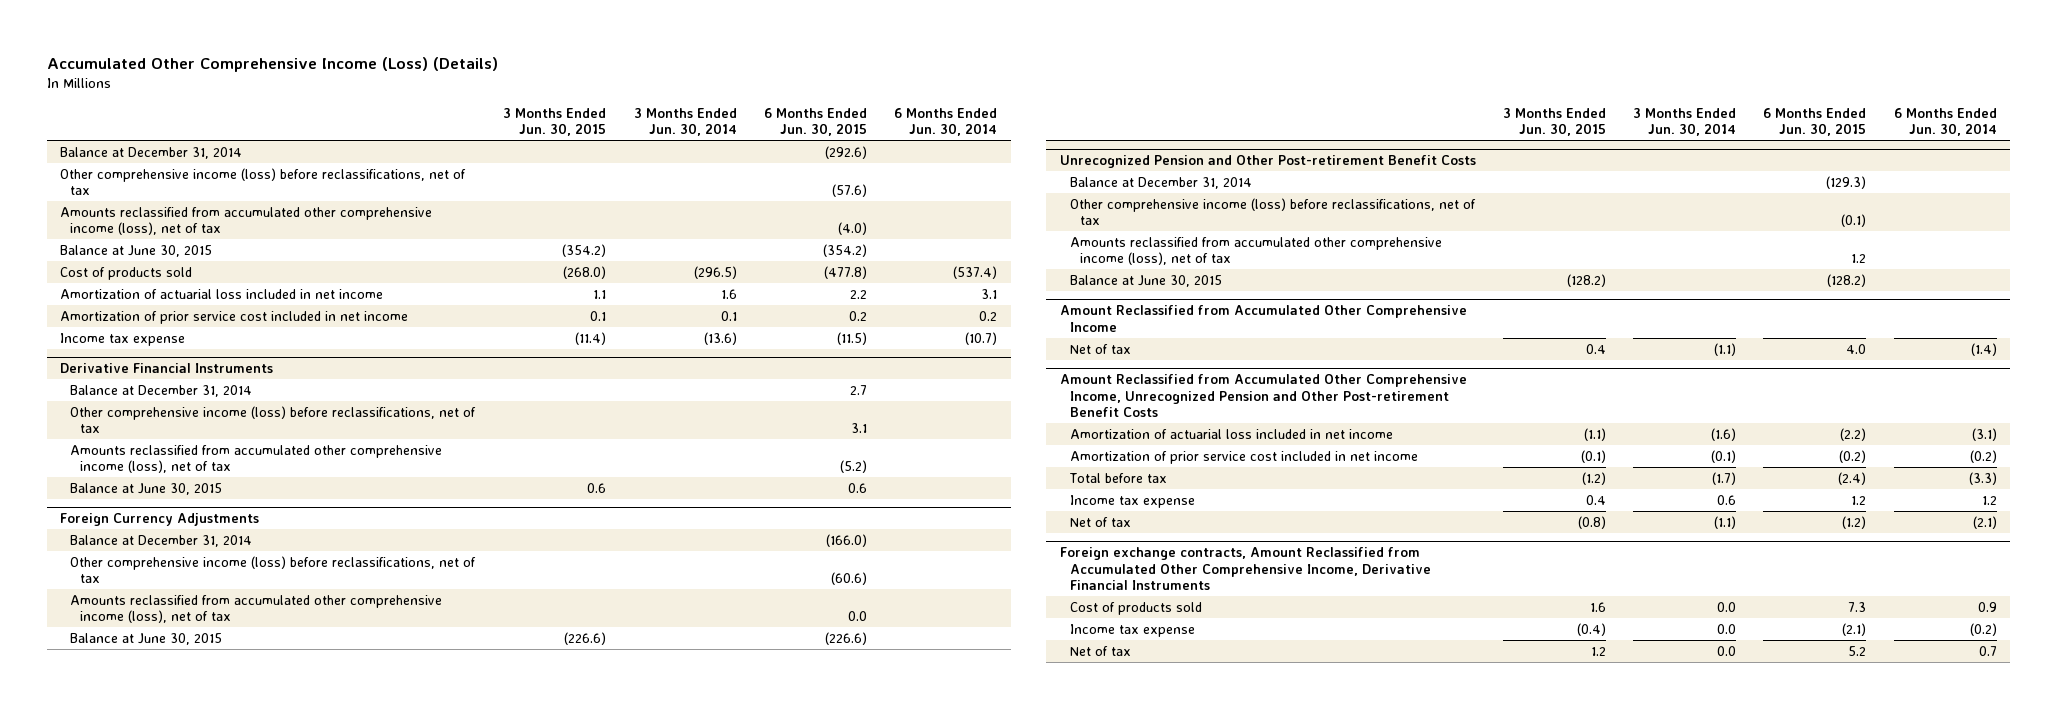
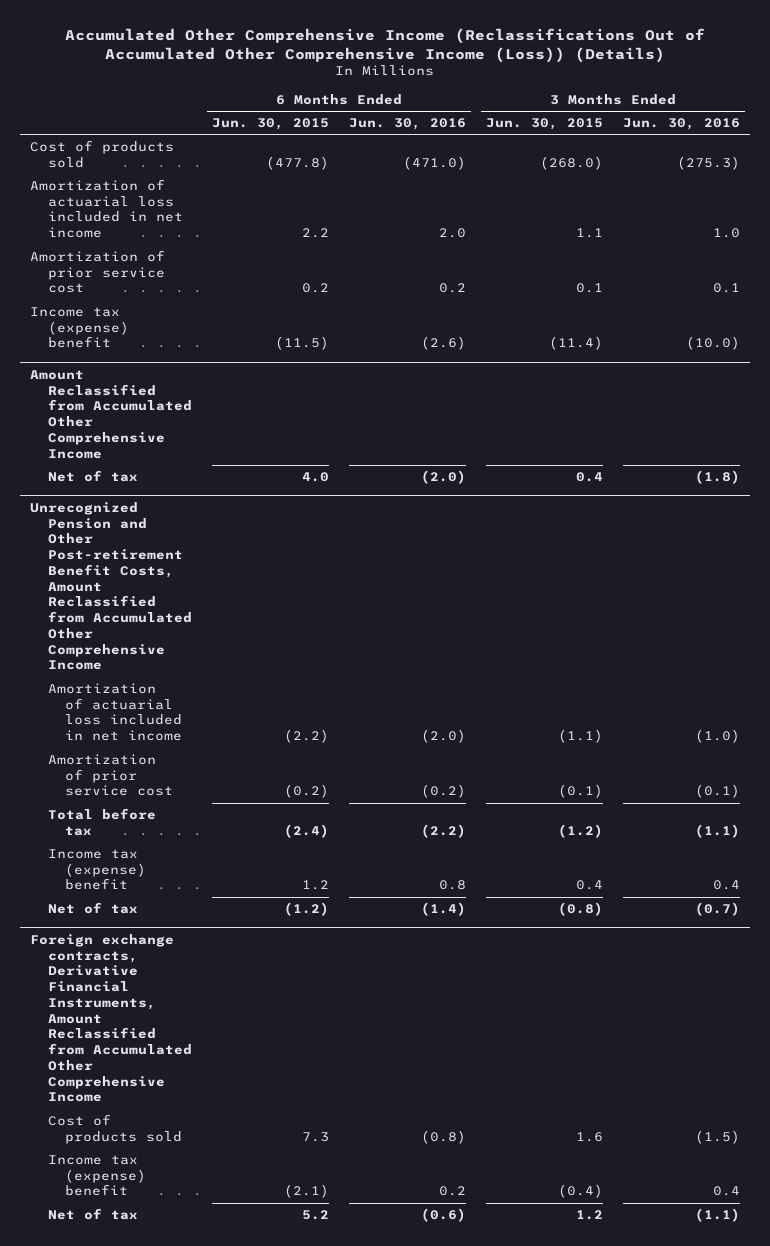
[46,56,498,72] Accumulated Other Comprehensive Income (Loss) (Details) -> [65,27,706,63] Accumulated Other Comprehensive Income (Reclassifications Out of Accumulated Other Comprehensive Income (Loss)) (Details)
[633,107,737,137] 3 Months Ended Jun. 30, 2014 -> none
[894,107,998,137] 6 Months Ended Jun. 30, 2014 -> none
none -> [348,118,466,131] Jun. 30, 2016
none -> [623,118,741,131] Jun. 30, 2016
[60,146,243,159] Balance at December 31, 2014 -> none
[60,167,467,196] Other comprehensive income (loss) before reclassifications, net of tax -> none
[60,206,433,236] Amounts reclassified from accumulated other comprehensive income (loss), net of tax -> none
[60,244,213,257] Balance at June 30, 2015 -> none
[60,363,274,374] Derivative Financial Instruments -> none
[70,384,253,397] Balance at December 31, 2014 -> none
[70,405,477,434] Other comprehensive income (loss) before reclassifications, net of tax -> none
[70,444,443,474] Amounts reclassified from accumulated other comprehensive income (loss), net of tax -> none
[70,482,223,495] Balance at June 30, 2015 -> none
[60,513,260,527] Foreign Currency Adjustments -> none
[70,534,253,547] Balance at December 31, 2014 -> none
[70,555,477,584] Other comprehensive income (loss) before reclassifications, net of tax -> none
[70,594,443,624] Amounts reclassified from accumulated other comprehensive income (loss), net of tax -> none
[70,632,223,645] Balance at June 30, 2015 -> none
[1059,155,1476,169] Unrecognized Pension and Other Post-retirement Benefit Costs -> none
[1069,176,1252,189] Balance at December 31, 2014 -> none
[1069,197,1476,226] Other comprehensive income (loss) before reclassifications, net of tax -> none
[1069,236,1442,266] Amounts reclassified from accumulated other comprehensive income (loss), net of tax -> none
[1069,274,1222,287] Balance at June 30, 2015 -> none
[60,310,409,324] Amortization of prior service cost included in net income -> [30,249,166,294] Amortization of prior service cost
[60,332,186,346] Income tax expense -> [30,306,129,349] Income tax (expense) benefit
[1059,374,1467,417] Amount Reclassified from Accumulated Other Comprehensive Income, Unrecognized Pension and Other Post-retirement Benefit Costs -> [30,501,192,671] Unrecognized Pension and Other Post-retirement Benefit Costs, Amount Reclassified from Accumulated Other Comprehensive Income
[1069,450,1418,464] Amortization of prior service cost included in net income -> [47,753,174,797] Amortization of prior service cost
[1069,494,1195,508] Income tax expense -> [47,848,147,891] Income tax (expense) benefit
[1059,547,1431,590] Foreign exchange contracts, Amount Reclassified from Accumulated Other Comprehensive Income, Derivative Financial Instruments -> [30,933,192,1103] Foreign exchange contracts, Derivative Financial Instruments, Amount Reclassified from Accumulated Other Comprehensive Income
[1069,623,1195,637] Income tax expense -> [47,1154,147,1197] Income tax (expense) benefit

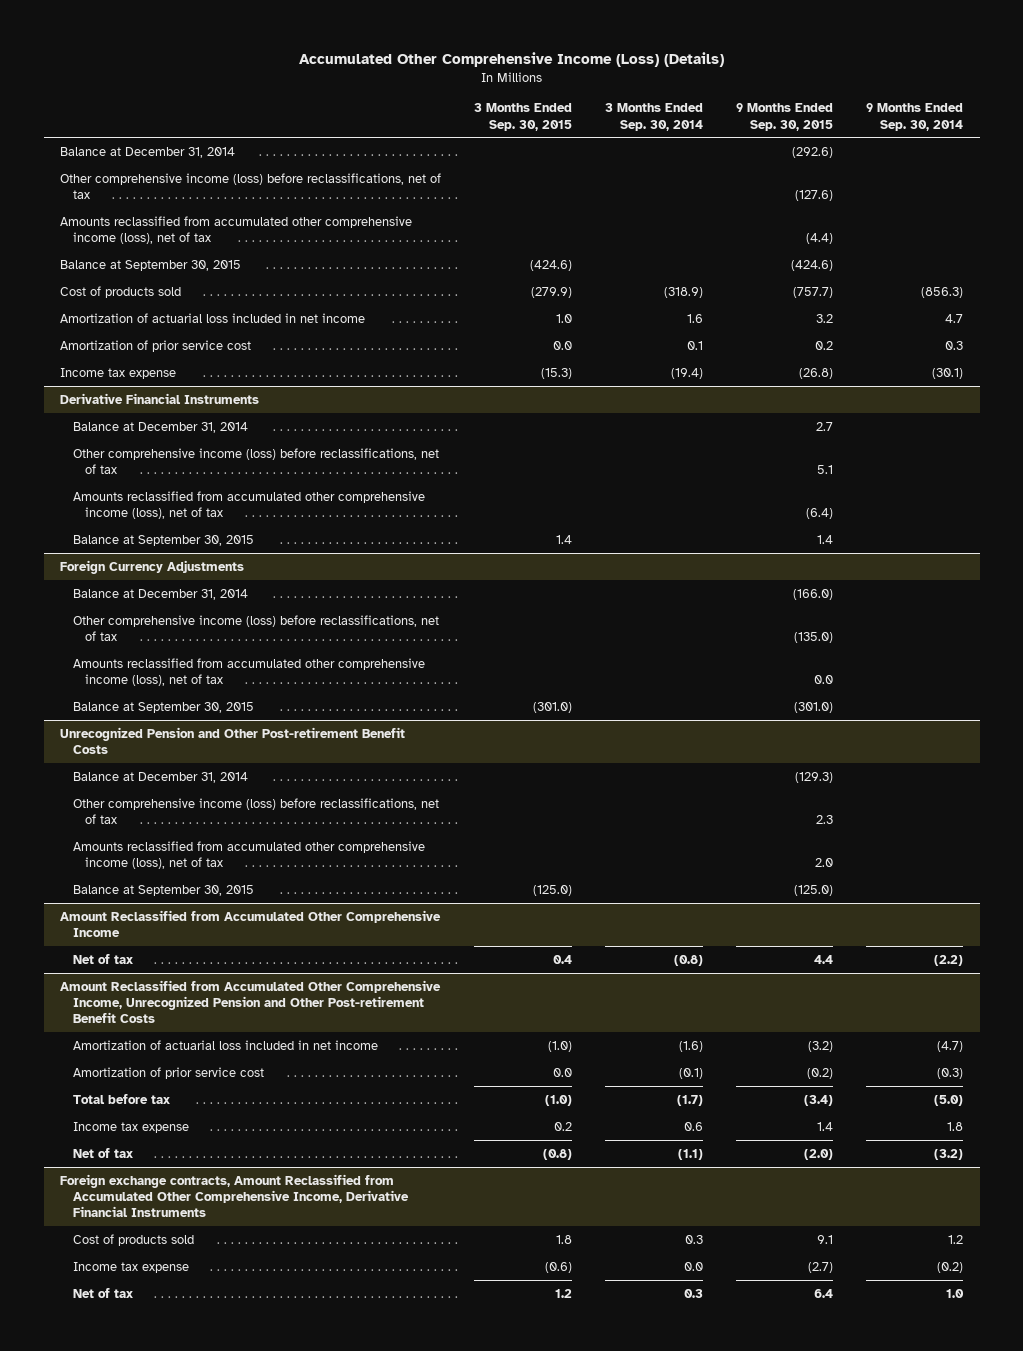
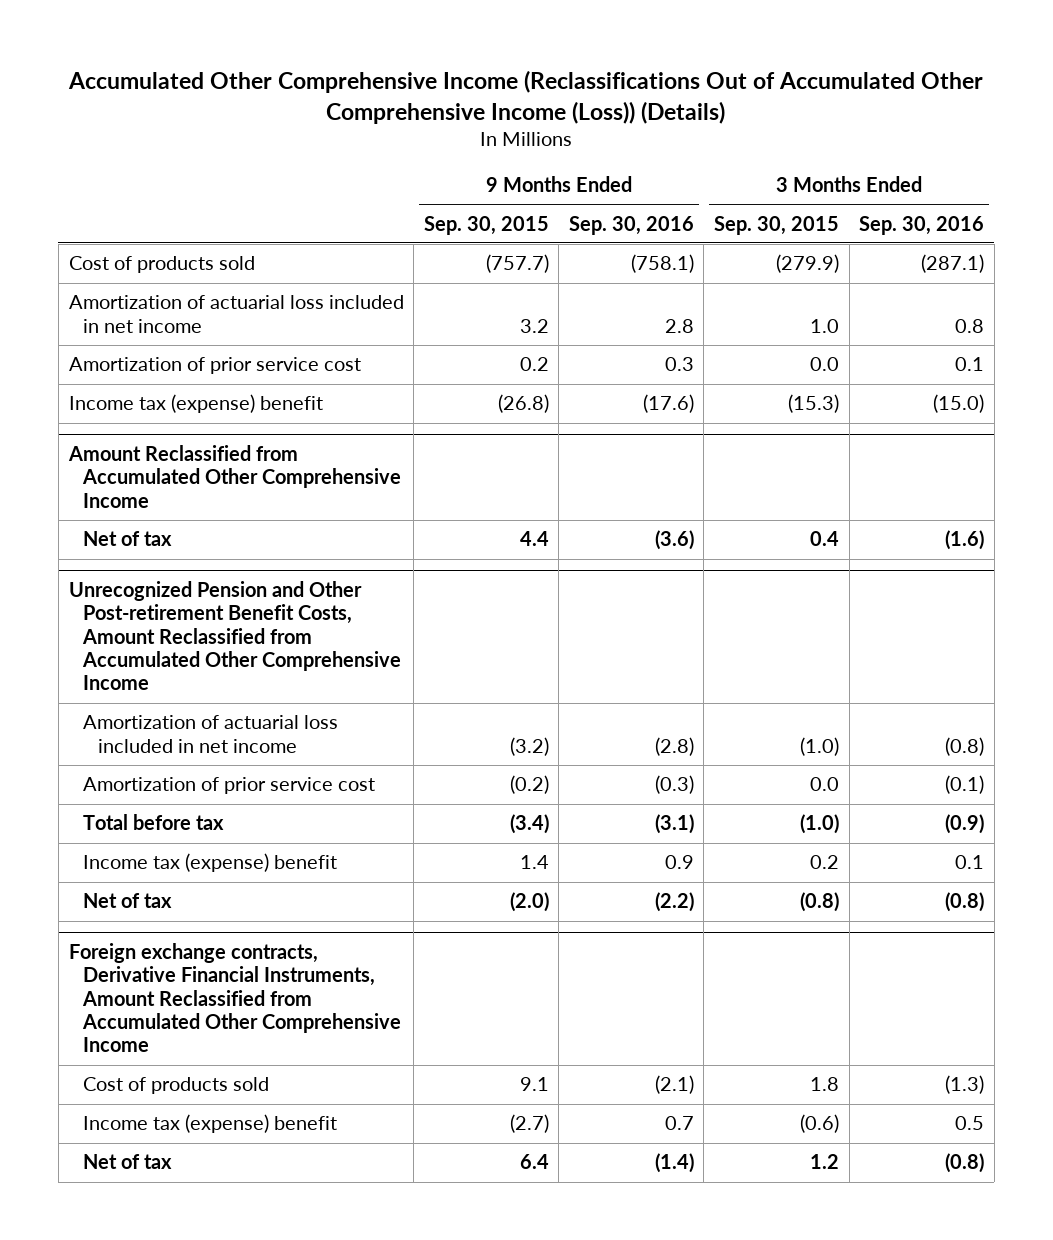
[298,52,724,68] Accumulated Other Comprehensive Income (Loss) (Details) -> [68,69,984,124] Accumulated Other Comprehensive Income (Reclassifications Out of Accumulated Other Comprehensive Income (Loss)) (Details)
[605,103,704,131] 3 Months Ended Sep. 30, 2014 -> none
[866,103,964,131] 9 Months Ended Sep. 30, 2014 -> none
none -> [568,215,694,235] Sep. 30, 2016
none -> [859,215,985,235] Sep. 30, 2016
[60,146,236,158] Balance at December 31, 2014 -> none
[60,172,442,199] Other comprehensive income (loss) before reclassifications, net of tax -> none
[60,215,413,244] Amounts reclassified from accumulated other comprehensive income (loss), net of tax -> none
[60,259,242,271] Balance at September 30, 2015 -> none
[60,392,260,404] Derivative Financial Instruments -> none
[72,421,248,433] Balance at December 31, 2014 -> none
[72,447,439,474] Other comprehensive income (loss) before reclassifications, net of tax -> none
[72,490,425,519] Amounts reclassified from accumulated other comprehensive income (loss), net of tax -> none
[72,534,254,546] Balance at September 30, 2015 -> none
[60,559,245,574] Foreign Currency Adjustments -> none
[72,588,248,600] Balance at December 31, 2014 -> none
[72,614,439,641] Other comprehensive income (loss) before reclassifications, net of tax -> none
[72,657,425,686] Amounts reclassified from accumulated other comprehensive income (loss), net of tax -> none
[72,701,254,713] Balance at September 30, 2015 -> none
[60,726,406,754] Unrecognized Pension and Other Post-retirement Benefit Costs -> none
[72,771,248,783] Balance at December 31, 2014 -> none
[72,797,439,824] Other comprehensive income (loss) before reclassifications, net of tax -> none
[72,840,425,869] Amounts reclassified from accumulated other comprehensive income (loss), net of tax -> none
[72,884,254,896] Balance at September 30, 2015 -> none
[60,367,177,379] Income tax expense -> [68,394,323,414] Income tax (expense) benefit
[60,979,442,1024] Amount Reclassified from Accumulated Other Comprehensive Income, Unrecognized Pension and Other Post-retirement Benefit Costs -> [68,581,402,691] Unrecognized Pension and Other Post-retirement Benefit Costs, Amount Reclassified from Accumulated Other Comprehensive Income
[72,1121,189,1133] Income tax expense -> [83,853,338,873] Income tax (expense) benefit
[60,1173,409,1218] Foreign exchange contracts, Amount Reclassified from Accumulated Other Comprehensive Income, Derivative Financial Instruments -> [68,943,402,1053] Foreign exchange contracts, Derivative Financial Instruments, Amount Reclassified from Accumulated Other Comprehensive Income
[72,1261,189,1273] Income tax expense -> [83,1114,338,1134] Income tax (expense) benefit

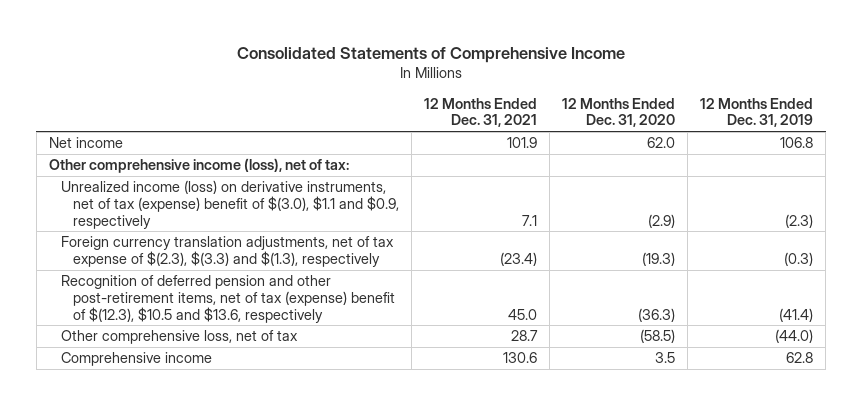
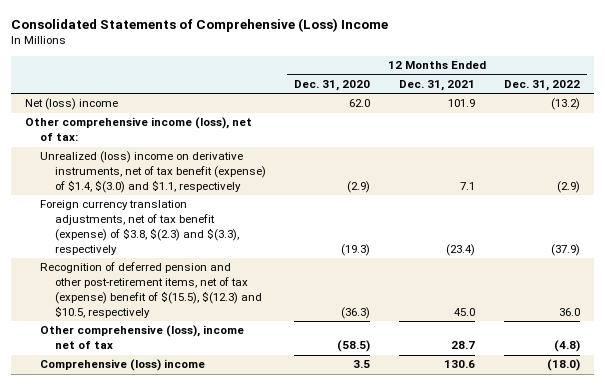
[237,46,626,63] Consolidated Statements of Comprehensive Income -> [10,17,388,32] Consolidated Statements of Comprehensive (Loss) Income
[700,97,814,128] 12 Months Ended Dec. 31, 2019 -> none
none -> [503,80,580,92] Dec. 31, 2022
[48,137,123,149] Net income -> [24,98,118,111] Net (loss) income
[61,180,400,229] Unrealized income (loss) on derivative instruments, net of tax (expense) benefit of $(3.0), $1.1 and $0.9, respectively -> [39,151,266,194] Unrealized (loss) income on derivative instruments, net of tax benefit (expense) of $1.4, $(3.0) and $1.1, respectively
[61,236,395,267] Foreign currency translation adjustments, net of tax expense of $(2.3), $(3.3) and $(1.3), respectively -> [39,200,239,255] Foreign currency translation adjustments, net of tax benefit (expense) of $3.8, $(2.3) and $(3.3), respectively
[61,275,396,323] Recognition of deferred pension and other post-retirement items, net of tax (expense) benefit of $(12.3), $10.5 and $13.6, respectively -> [39,262,262,318] Recognition of deferred pension and other post-retirement items, net of tax (expense) benefit of $(15.5), $(12.3) and $10.5, respectively
[61,330,299,345] Other comprehensive loss, net of tax -> [39,325,244,350] Other comprehensive (loss), income net of tax
[61,352,213,367] Comprehensive income -> [39,359,205,372] Comprehensive (loss) income

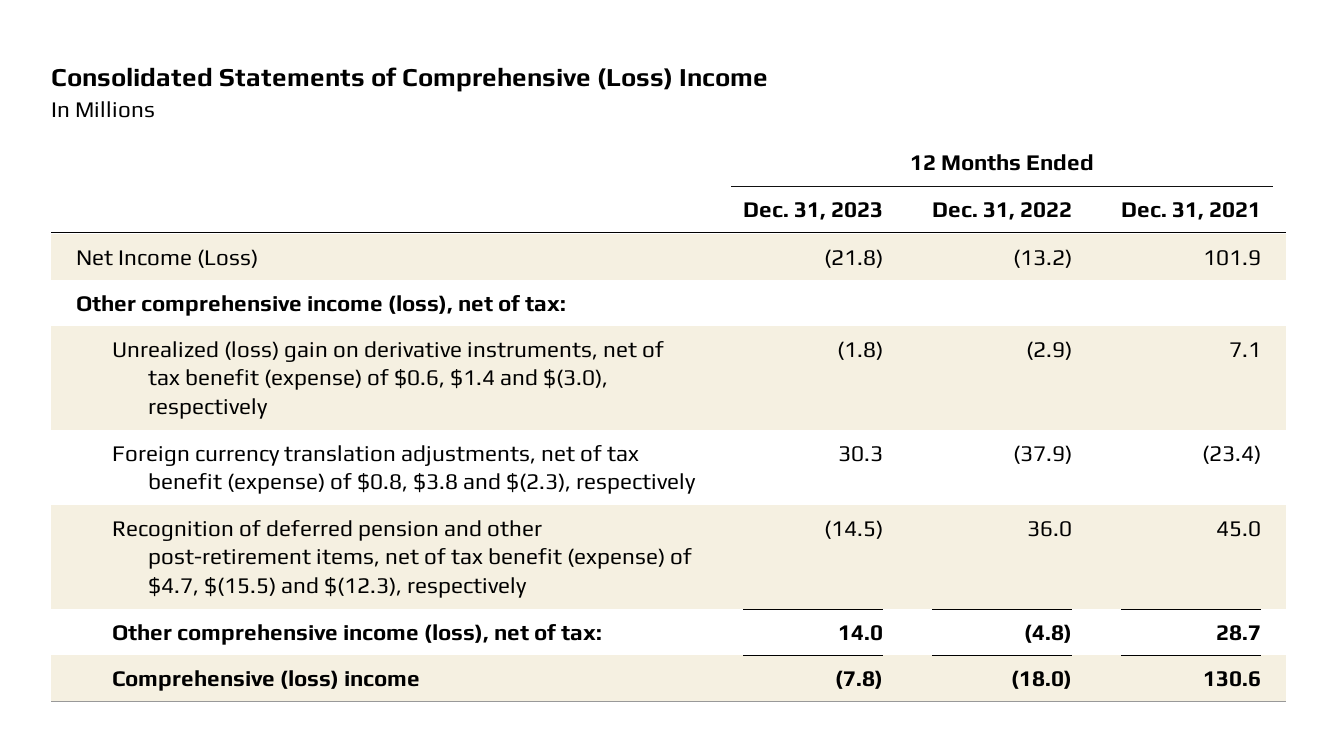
[294,80,371,92] Dec. 31, 2020 -> none
none -> [743,201,884,220] Dec. 31, 2023
[24,98,118,111] Net (loss) income -> [75,248,258,268] Net Income (Loss)
[39,151,266,194] Unrealized (loss) income on derivative instruments, net of tax benefit (expense) of $1.4, $(3.0) and $1.1, respectively -> [111,340,664,419] Unrealized (loss) gain on derivative instruments, net of tax benefit (expense) of $0.6, $1.4 and $(3.0), respectively
[39,200,239,255] Foreign currency translation adjustments, net of tax benefit (expense) of $3.8, $(2.3) and $(3.3), respectively -> [111,444,696,495] Foreign currency translation adjustments, net of tax benefit (expense) of $0.8, $3.8 and $(2.3), respectively
[39,262,262,318] Recognition of deferred pension and other post-retirement items, net of tax (expense) benefit of $(15.5), $(12.3) and $10.5, respectively -> [111,519,692,598] Recognition of deferred pension and other post-retirement items, net of tax benefit (expense) of $4.7, $(15.5) and $(12.3), respectively
[39,325,244,350] Other comprehensive (loss), income net of tax -> [111,623,602,645] Other comprehensive income (loss), net of tax:

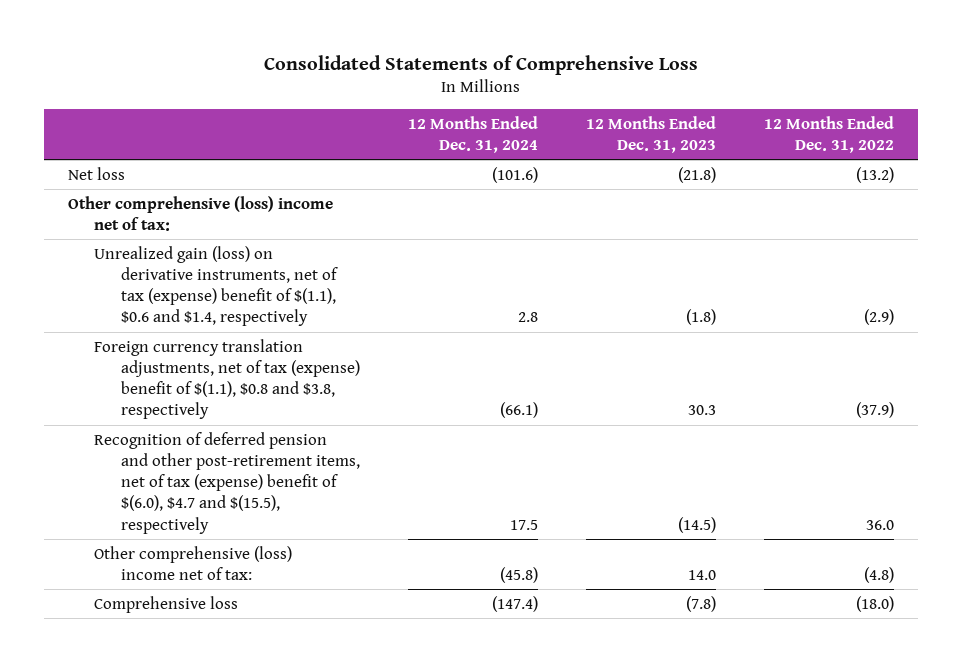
[51,67,769,93] Consolidated Statements of Comprehensive (Loss) Income -> [263,54,698,75] Consolidated Statements of Comprehensive Loss
[1121,201,1262,220] Dec. 31, 2021 -> none
none -> [407,115,538,153] 12 Months Ended Dec. 31, 2024
[75,248,258,268] Net Income (Loss) -> [67,166,125,180] Net loss
[75,294,566,316] Other comprehensive income (loss), net of tax: -> [67,195,333,231] Other comprehensive (loss) income net of tax:
[111,340,664,419] Unrealized (loss) gain on derivative instruments, net of tax benefit (expense) of $0.6, $1.4 and $(3.0), respectively -> [94,245,338,327] Unrealized gain (loss) on derivative instruments, net of tax (expense) benefit of $(1.1), $0.6 and $1.4, respectively
[111,444,696,495] Foreign currency translation adjustments, net of tax benefit (expense) of $0.8, $3.8 and $(2.3), respectively -> [94,338,360,420] Foreign currency translation adjustments, net of tax (expense) benefit of $(1.1), $0.8 and $3.8, respectively
[111,519,692,598] Recognition of deferred pension and other post-retirement items, net of tax benefit (expense) of $4.7, $(15.5) and $(12.3), respectively -> [94,431,360,534] Recognition of deferred pension and other post-retirement items, net of tax (expense) benefit of $(6.0), $4.7 and $(15.5), respectively
[111,623,602,645] Other comprehensive income (loss), net of tax: -> [94,545,293,580] Other comprehensive (loss) income net of tax:
[111,669,420,691] Comprehensive (loss) income -> [94,595,239,613] Comprehensive loss

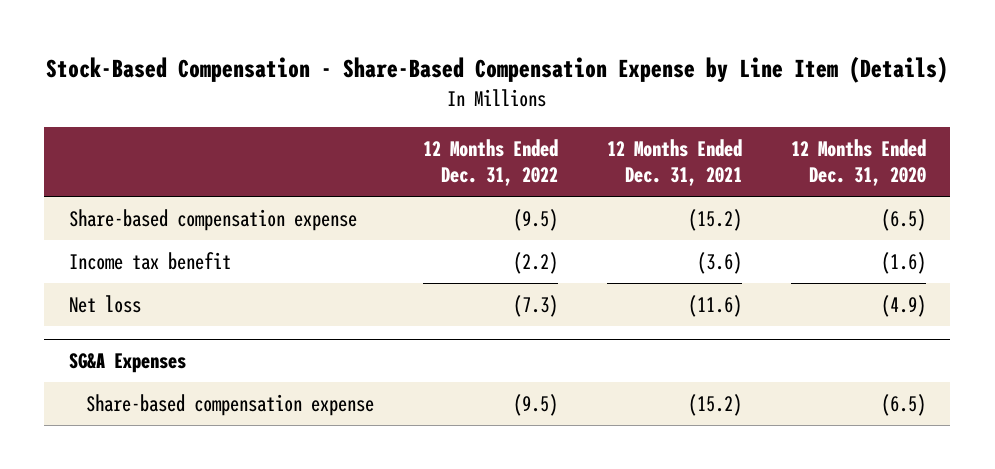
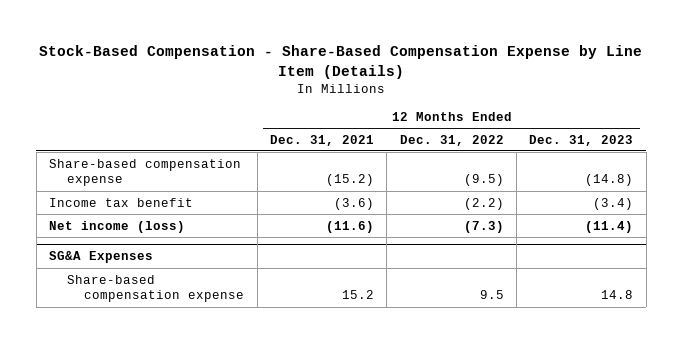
[790,138,926,186] 12 Months Ended Dec. 31, 2020 -> none
none -> [529,134,634,146] Dec. 31, 2023
[69,294,142,313] Net loss -> [48,220,185,233] Net income (loss)
[512,393,558,416] (9.5) -> [479,290,504,300] 9.5
[687,393,742,416] (15.2) -> [341,290,374,300] 15.2

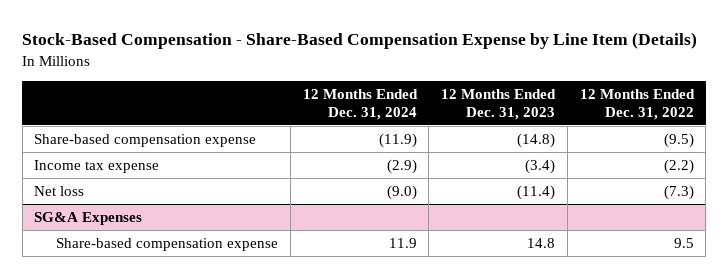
[269,134,374,146] Dec. 31, 2021 -> none
none -> [302,88,418,121] 12 Months Ended Dec. 31, 2024
[48,197,193,207] Income tax benefit -> [34,159,160,173] Income tax expense
[48,220,185,233] Net income (loss) -> [34,185,85,196] Net loss

